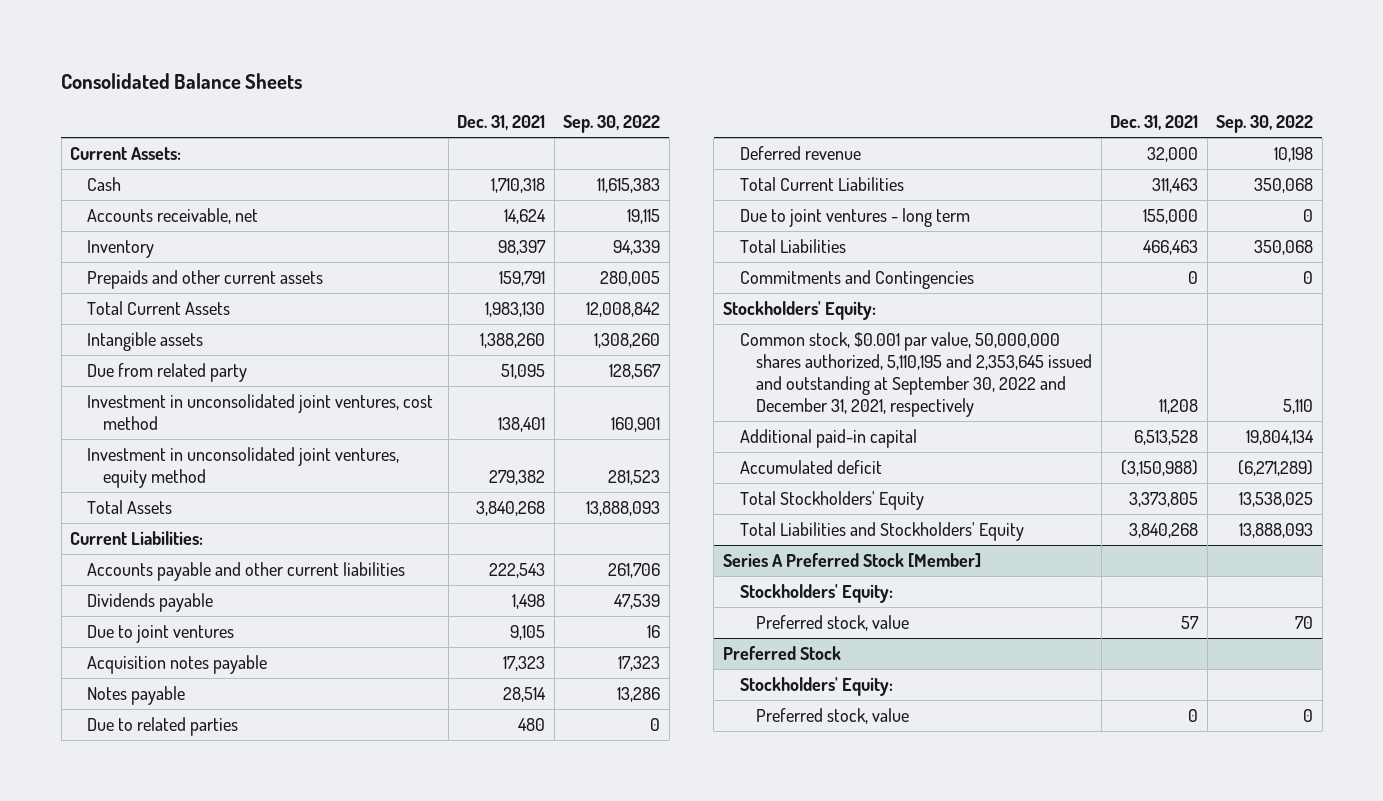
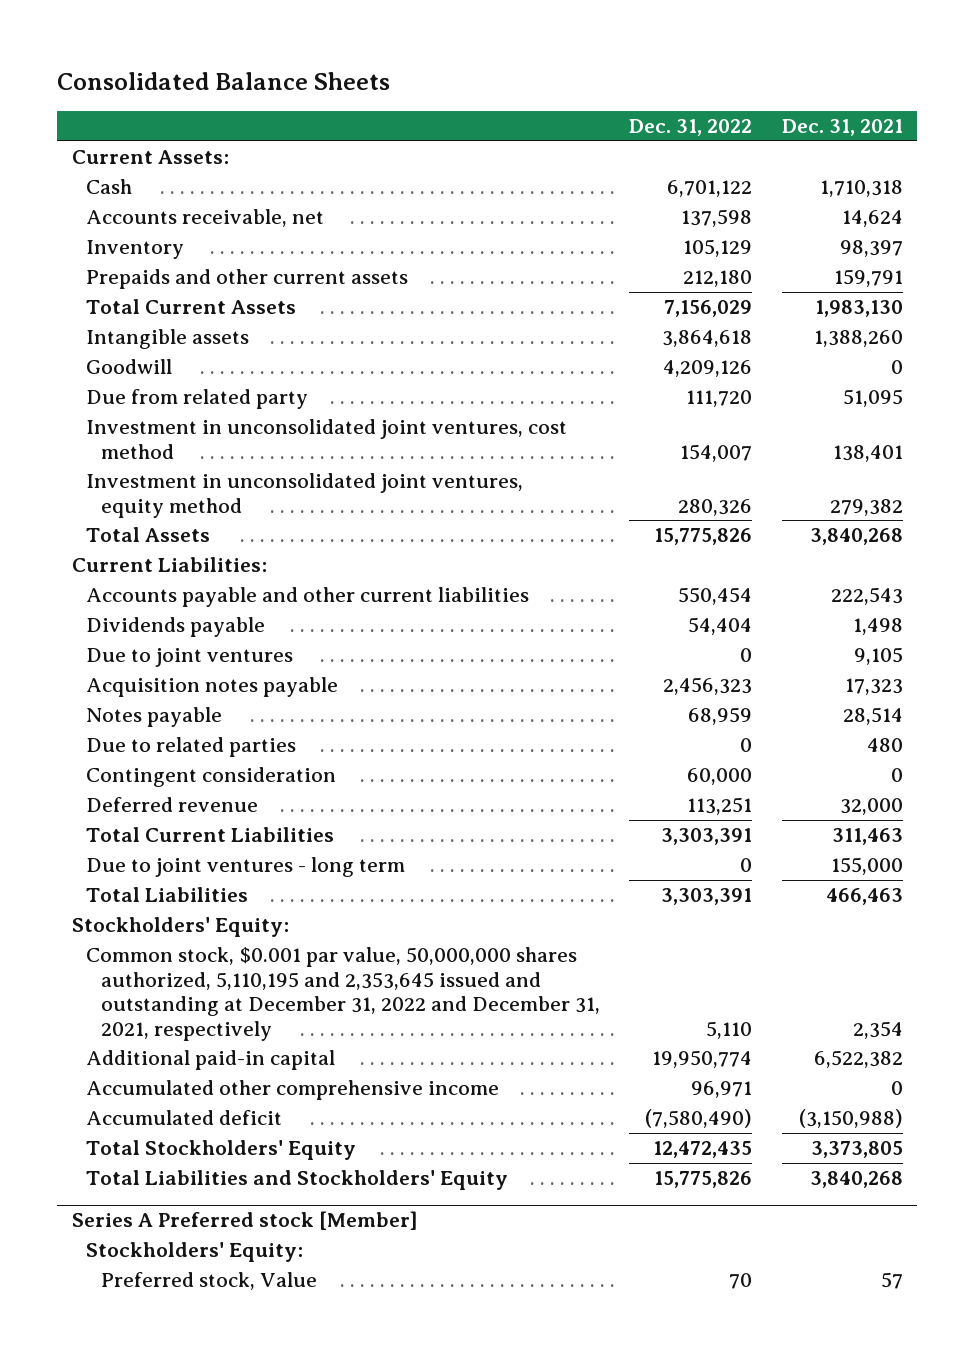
[563,115,661,134] Sep. 30, 2022 -> none
none -> [629,119,753,137] Dec. 31, 2022
none -> [86,359,173,375] Goodwill
none -> [86,767,337,788] Contingent consideration
[739,269,974,289] Commitments and Contingencies -> none
[739,331,1093,418] Common stock, $0.001 par value, 50,000,000 shares authorized, 5,110,195 and 2,353,645 issued and outstanding at September 30, 2022 and December 31, 2021, respectively -> [86,947,601,1041] Common stock, $0.001 par value, 50,000,000 shares authorized, 5,110,195 and 2,353,645 issued and outstanding at December 31, 2022 and December 31, 2021, respectively
[1159,399,1199,415] 11,208 -> [852,1020,903,1039] 2,354
[1134,429,1199,445] 6,513,528 -> [813,1050,903,1069] 6,522,382
none -> [86,1080,500,1101] Accumulated other comprehensive income
[739,583,893,603] Stockholders' Equity: -> none
[756,614,910,631] Preferred stock, value -> none
[722,645,841,660] Preferred Stock -> none
[722,552,981,568] Series A Preferred Stock [Member] -> [71,1211,418,1231] Series A Preferred stock [Member]
[756,707,910,724] Preferred stock, value -> [101,1272,318,1291] Preferred stock, Value
[1188,708,1199,722] 0 -> [880,1272,903,1290] 57

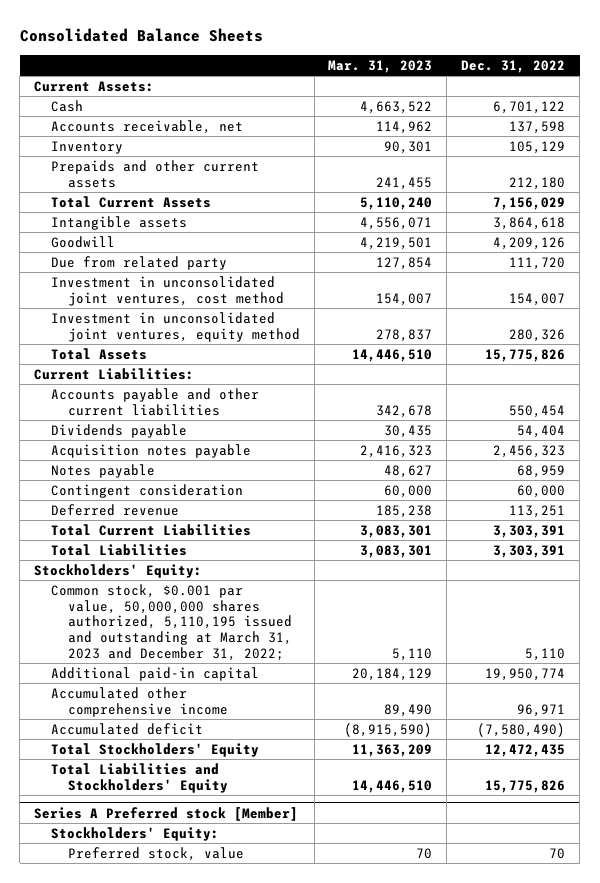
[781,119,903,137] Dec. 31, 2021 -> none
none -> [328,59,433,73] Mar. 31, 2023
[86,648,294,668] Due to joint ventures -> none
[86,737,297,758] Due to related parties -> none
[86,857,406,878] Due to joint ventures - long term -> none
[86,947,601,1041] Common stock, $0.001 par value, 50,000,000 shares authorized, 5,110,195 and 2,353,645 issued and outstanding at December 31, 2022 and December 31, 2021, respectively -> [51,583,292,661] Common stock, $0.001 par value, 50,000,000 shares authorized, 5,110,195 issued and outstanding at March 31, 2023 and December 31, 2022;
[101,1272,318,1291] Preferred stock, Value -> [67,846,244,861] Preferred stock, value

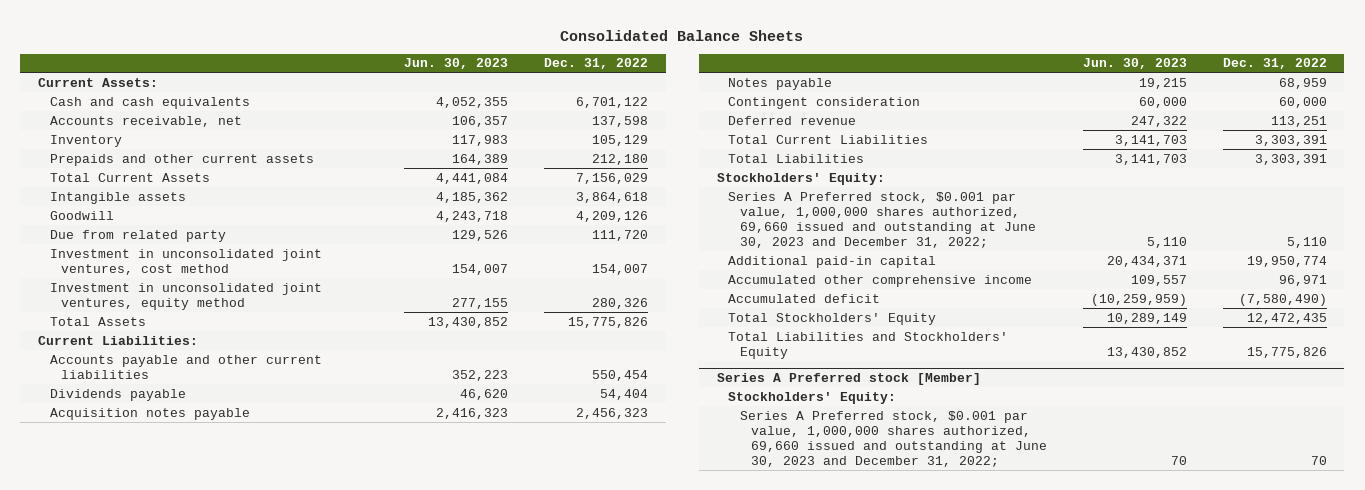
[328,59,433,73] Mar. 31, 2023 -> none
none -> [404,58,509,70] Jun. 30, 2023
[51,99,84,112] Cash -> [49,96,250,109] Cash and cash equivalents
[51,583,292,661] Common stock, $0.001 par value, 50,000,000 shares authorized, 5,110,195 issued and outstanding at March 31, 2023 and December 31, 2022; -> [728,191,1036,249] Series A Preferred stock, $0.001 par value, 1,000,000 shares authorized, 69,660 issued and outstanding at June 30, 2023 and December 31, 2022;
[67,846,244,861] Preferred stock, value -> none
none -> [739,410,1048,468] Series A Preferred stock, $0.001 par value, 1,000,000 shares authorized, 69,660 issued and outstanding at June 30, 2023 and December 31, 2022;

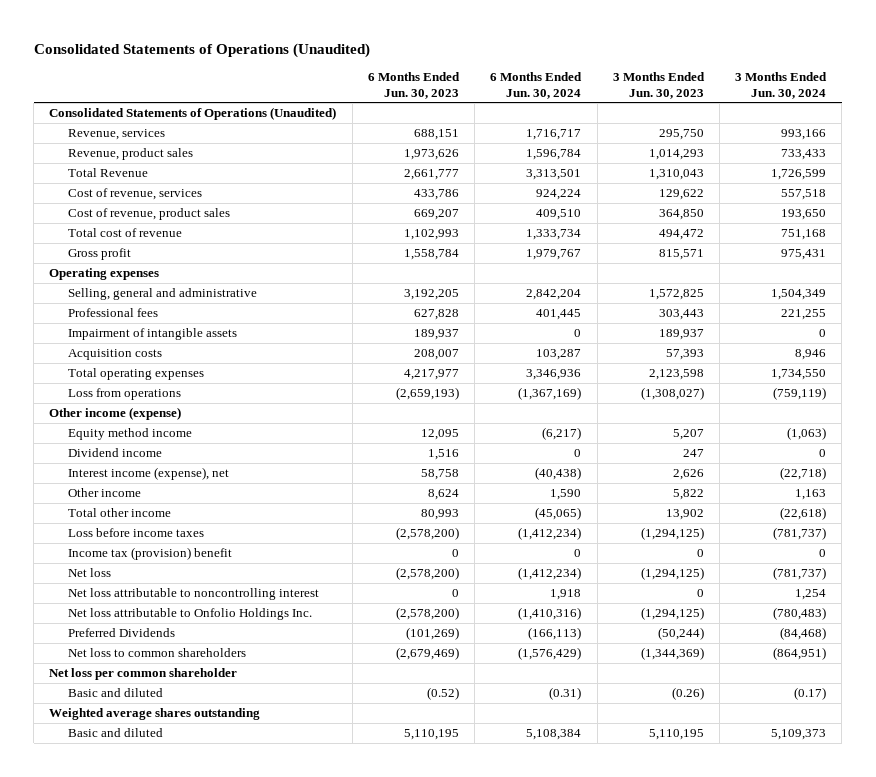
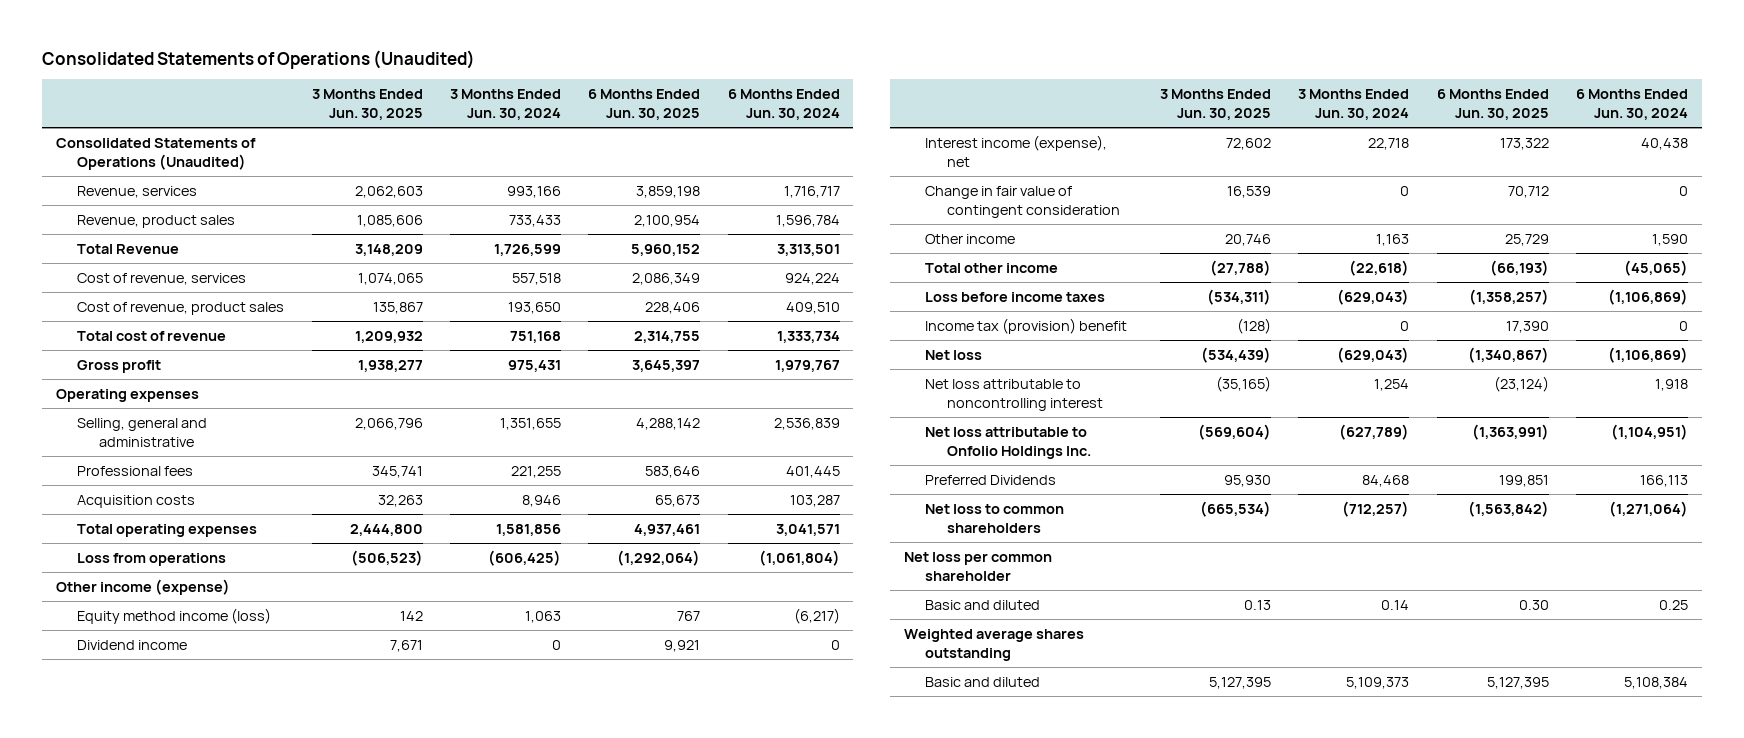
[367,72,460,99] 6 Months Ended Jun. 30, 2023 -> none
[612,72,705,99] 3 Months Ended Jun. 30, 2023 -> none
none -> [311,89,423,120] 3 Months Ended Jun. 30, 2025
none -> [588,89,701,120] 6 Months Ended Jun. 30, 2025
[526,289,582,301] 2,842,204 -> [773,417,840,430] 2,536,839
[771,289,827,301] 1,504,349 -> [500,417,562,430] 1,351,655
[68,328,238,341] Impairment of intangible assets -> none
[526,369,582,381] 3,346,936 -> [775,523,840,536] 3,041,571
[771,369,827,381] 1,734,550 -> [496,523,562,536] 1,581,856
[518,387,582,401] (1,367,169) -> [758,549,840,566] (1,061,804)
[773,387,827,401] (759,119) -> [488,549,562,566] (606,425)
[68,428,193,441] Equity method income -> [77,607,272,624] Equity method income (loss)
[787,427,827,441] (1,063) -> [525,610,562,623] 1,063
[535,467,582,481] (40,438) -> [1640,137,1688,150] 40,438
[780,467,827,481] (22,718) -> [1368,137,1410,150] 22,718
none -> [925,185,1121,218] Change in fair value of contingent consideration
[518,527,582,541] (1,412,234) -> [1607,288,1688,305] (1,106,869)
[773,527,827,541] (781,737) -> [1337,288,1410,305] (629,043)
[518,567,582,581] (1,412,234) -> [1607,346,1688,363] (1,106,869)
[773,567,827,581] (781,737) -> [1337,346,1410,363] (629,043)
[518,607,582,621] (1,410,316) -> [1610,423,1688,440] (1,104,951)
[773,607,827,621] (780,483) -> [1339,423,1410,440] (627,789)
[528,627,582,641] (166,113) -> [1639,474,1688,487] 166,113
[780,627,827,641] (84,468) -> [1362,474,1410,487] 84,468
[518,647,582,661] (1,576,429) -> [1608,500,1688,517] (1,271,064)
[773,647,827,661] (864,951) -> [1342,500,1410,517] (712,257)
[549,687,582,701] (0.31) -> [1658,599,1688,610] 0.25
[794,687,827,701] (0.17) -> [1381,599,1410,610] 0.14

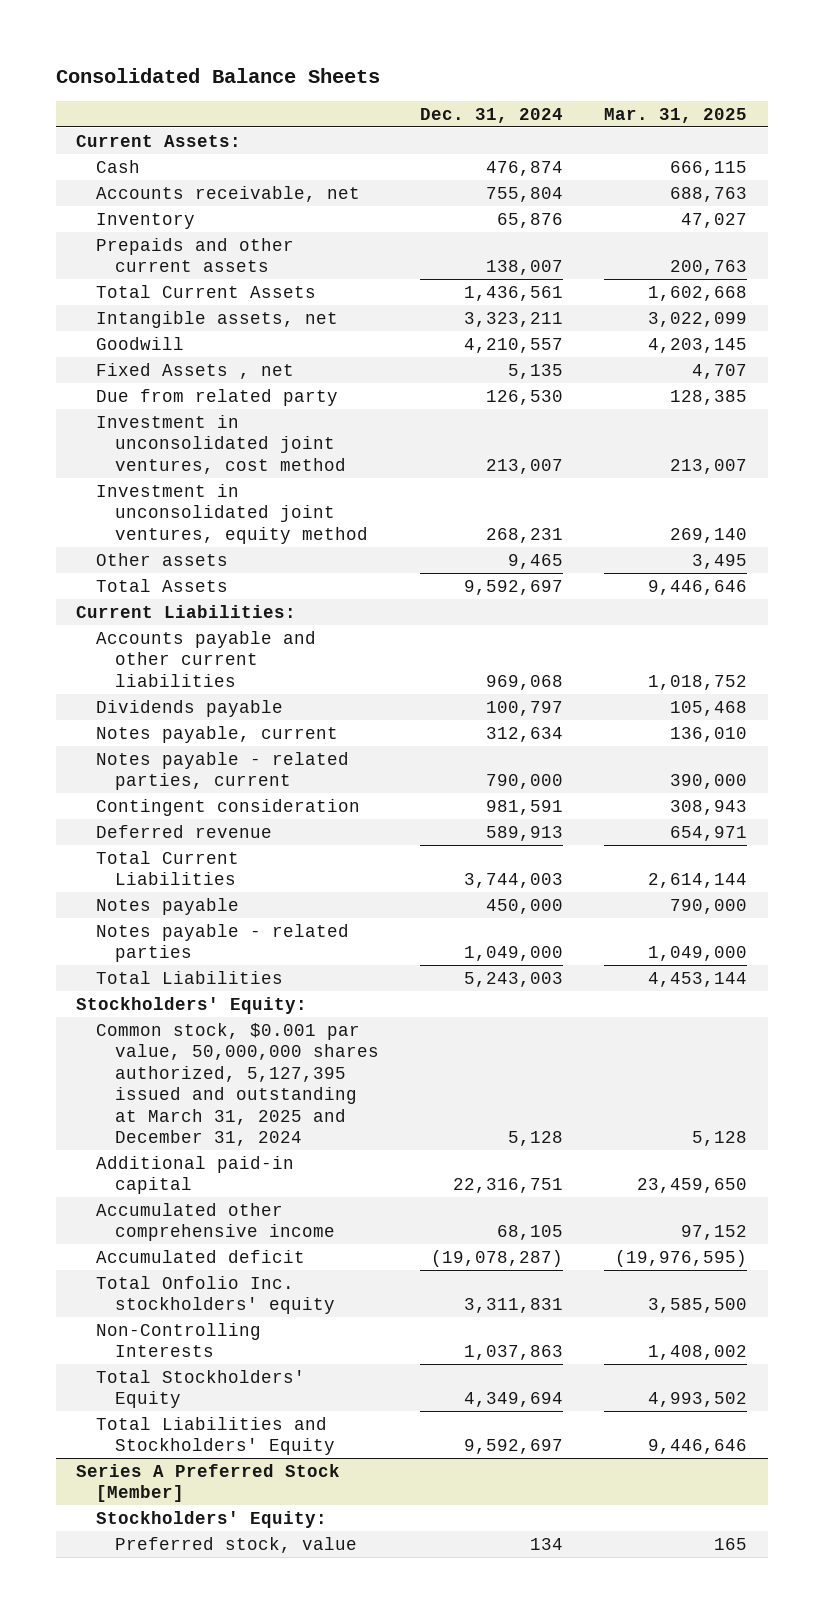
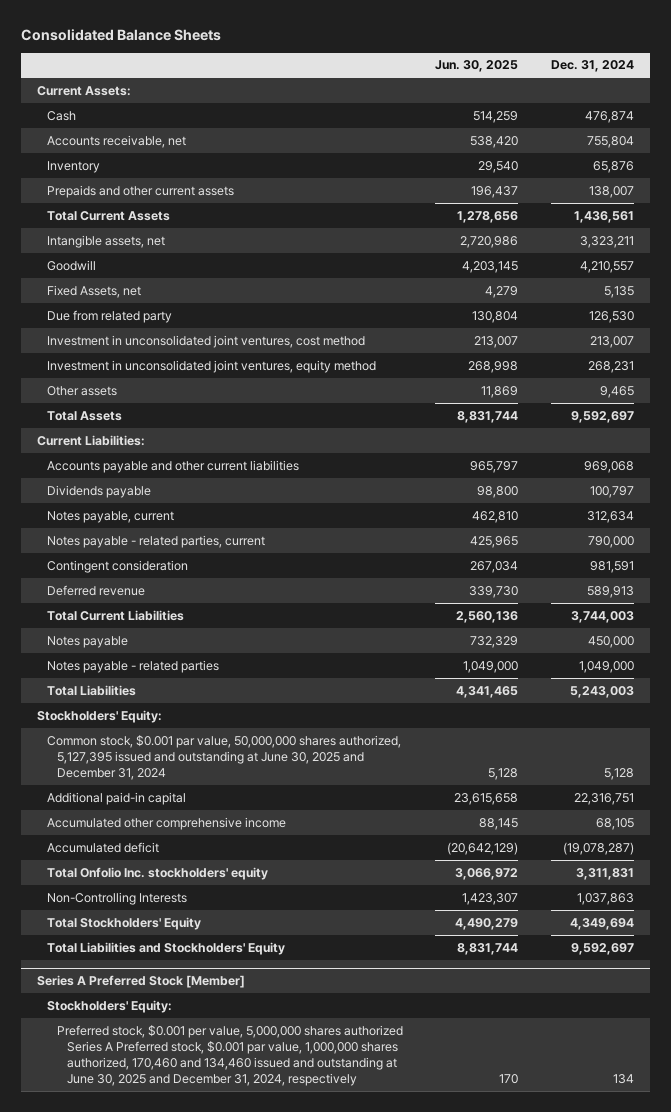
[603,107,747,123] Mar. 31, 2025 -> none
none -> [435,60,519,73] Jun. 30, 2025
[95,362,294,379] Fixed Assets , net -> [46,284,141,298] Fixed Assets, net
[95,1022,379,1147] Common stock, $0.001 par value, 50,000,000 shares authorized, 5,127,395 issued and outstanding at March 31, 2025 and December 31, 2024 -> [46,734,401,780] Common stock, $0.001 par value, 50,000,000 shares authorized, 5,127,395 issued and outstanding at June 30, 2025 and December 31, 2024
[114,1536,357,1553] Preferred stock, value -> [56,1024,403,1087] Preferred stock, $0.001 per value, 5,000,000 shares authorized Series A Preferred stock, $0.001 par value, 1,000,000 shares authorized, 170,460 and 134,460 issued and outstanding at June 30, 2025 and December 31, 2024, respectively

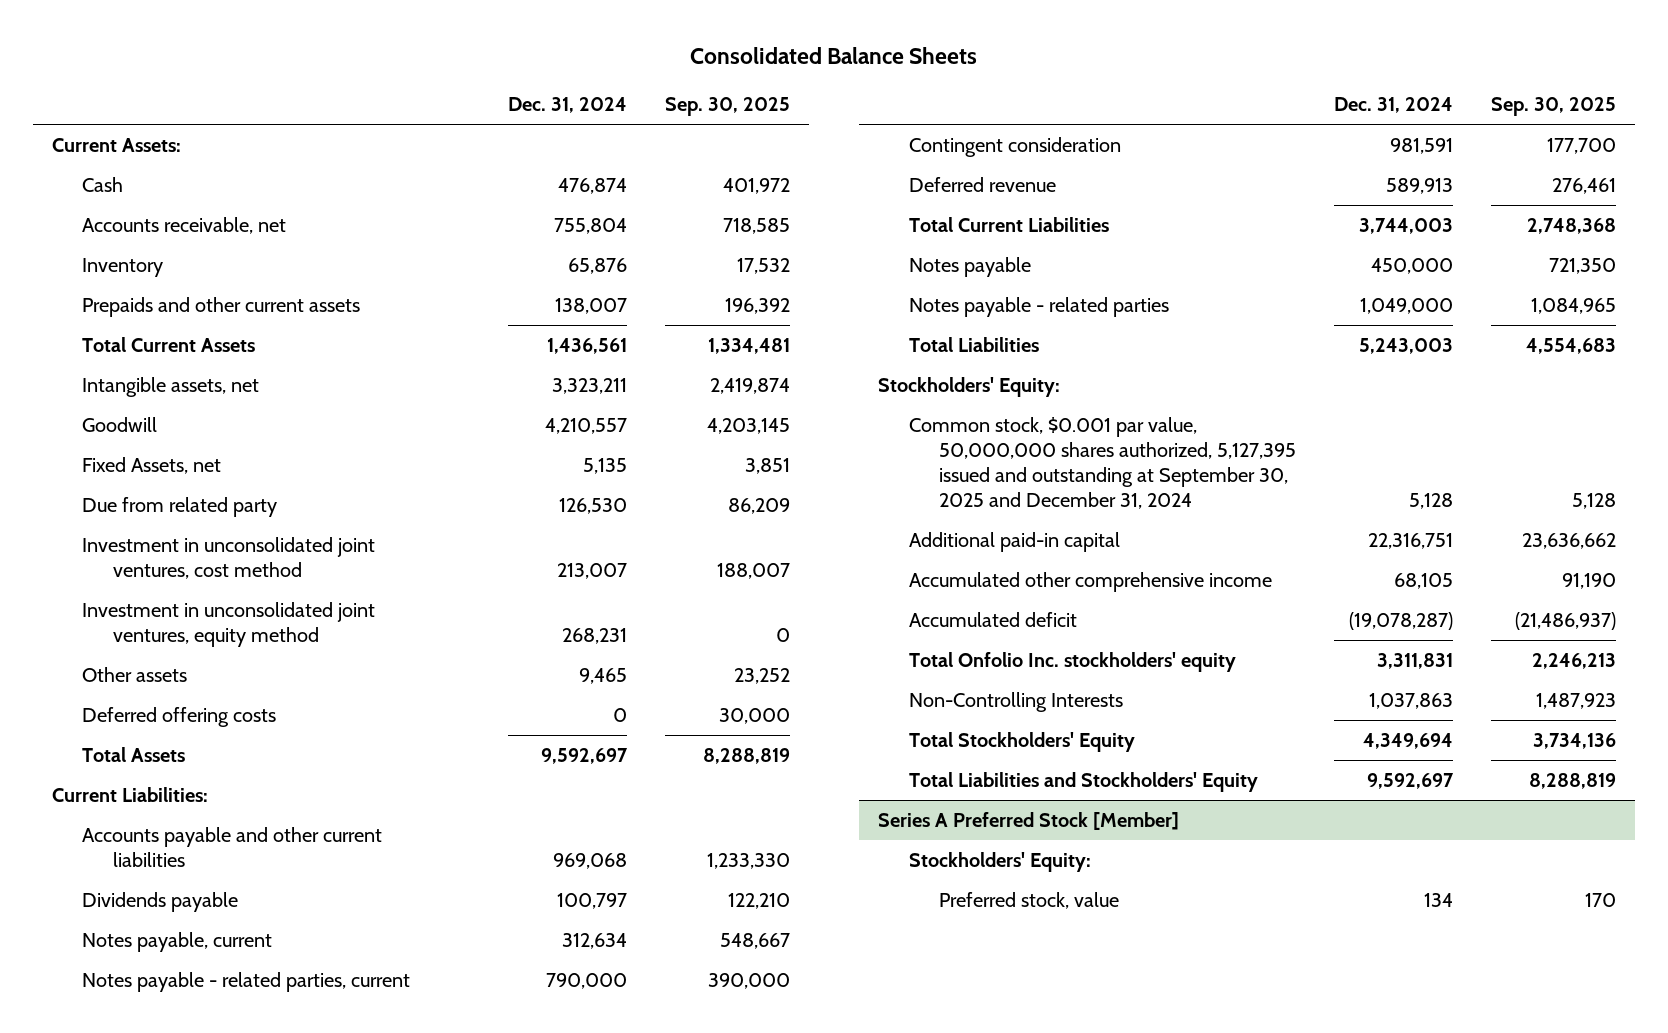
[435,60,519,73] Jun. 30, 2025 -> none
none -> [664,97,790,117] Sep. 30, 2025
none -> [82,707,277,728] Deferred offering costs
[46,734,401,780] Common stock, $0.001 par value, 50,000,000 shares authorized, 5,127,395 issued and outstanding at June 30, 2025 and December 31, 2024 -> [908,417,1297,509] Common stock, $0.001 par value, 50,000,000 shares authorized, 5,127,395 issued and outstanding at September 30, 2025 and December 31, 2024
[56,1024,403,1087] Preferred stock, $0.001 per value, 5,000,000 shares authorized Series A Preferred stock, $0.001 par value, 1,000,000 shares authorized, 170,460 and 134,460 issued and outstanding at June 30, 2025 and December 31, 2024, respectively -> [939,892,1120,910] Preferred stock, value

